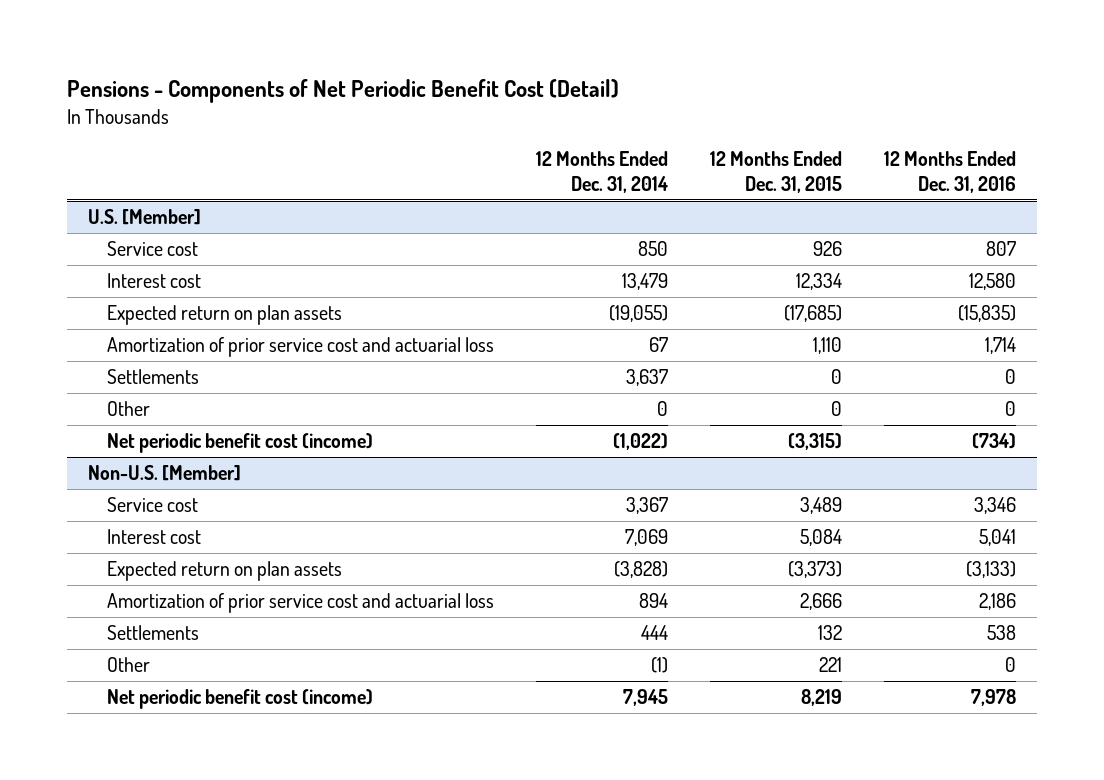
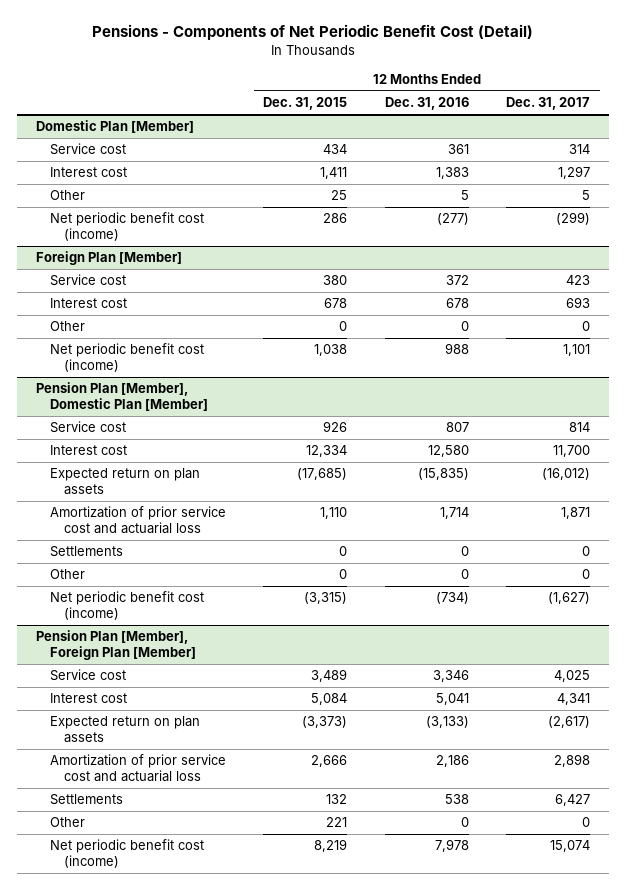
[535,151,668,193] 12 Months Ended Dec. 31, 2014 -> none
none -> [506,97,591,111] Dec. 31, 2017
[88,208,202,225] U.S. [Member] -> none
none -> [35,120,194,134] Domestic Plan [Member]
none -> [50,143,127,156] Service cost
none -> [50,167,128,178] Interest cost
none -> [50,190,86,201] Other
none -> [50,212,205,242] Net periodic benefit cost (income)
none -> [35,251,182,266] Foreign Plan [Member]
none -> [50,274,127,287] Service cost
none -> [50,298,128,309] Interest cost
none -> [50,321,86,332] Other
none -> [50,343,205,373] Net periodic benefit cost (income)
none -> [35,382,209,412] Pension Plan [Member], Domestic Plan [Member]
[88,464,242,481] Non-U.S. [Member] -> none
none -> [35,630,197,661] Pension Plan [Member], Foreign Plan [Member]

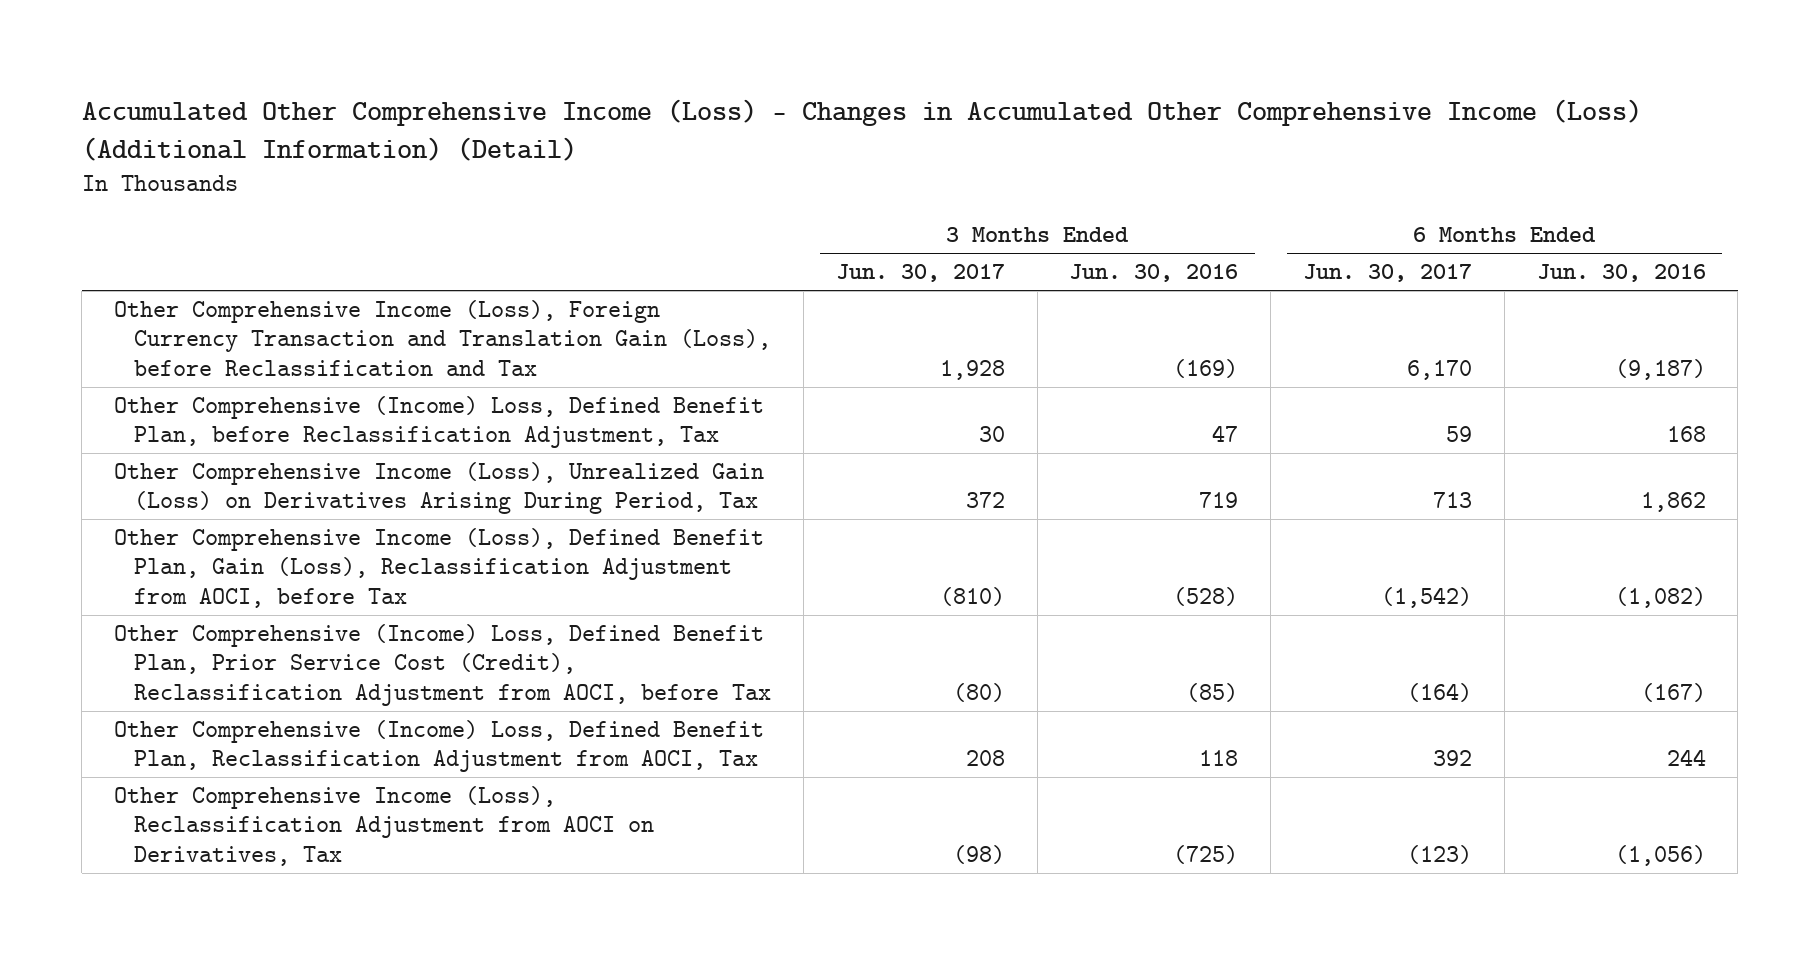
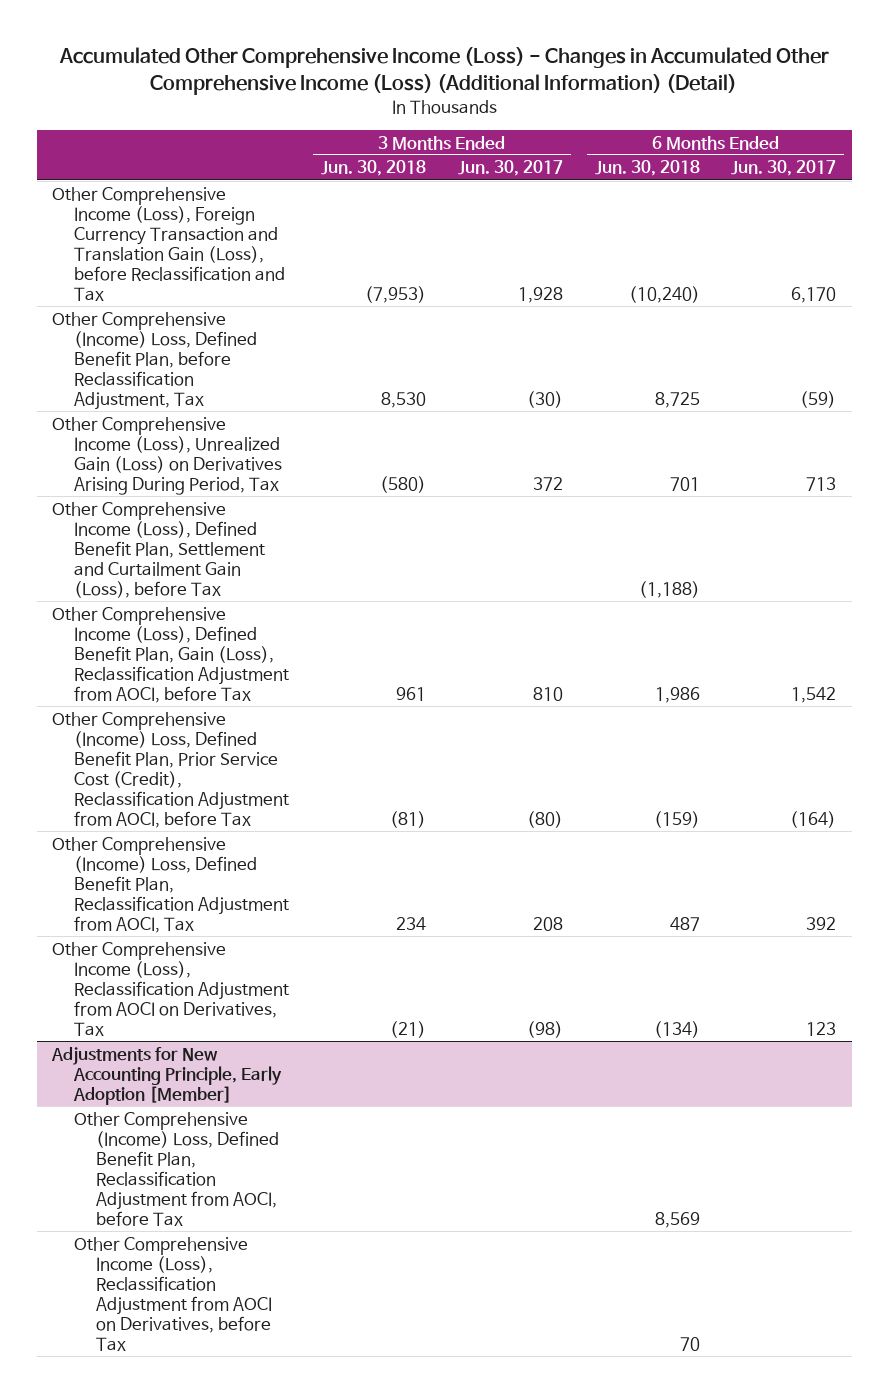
[1069,264,1239,283] Jun. 30, 2016 -> none
[1536,264,1706,283] Jun. 30, 2016 -> none
none -> [321,160,427,177] Jun. 30, 2018
none -> [594,160,700,177] Jun. 30, 2018
[978,426,1005,443] 30 -> [526,390,563,408] (30)
[1445,426,1472,443] 59 -> [800,390,837,408] (59)
none -> [52,501,266,598] Other Comprehensive Income (Loss), Defined Benefit Plan, Settlement and Curtailment Gain (Loss), before Tax
[939,586,1005,606] (810) -> [532,686,563,701] 810
[1380,586,1472,608] (1,542) -> [791,686,837,703] 1,542
[1406,844,1472,864] (123) -> [806,1021,837,1036] 123
none -> [51,1046,283,1105] Adjustments for New Accounting Principle, Early Adoption [Member]
none -> [74,1111,280,1227] Other Comprehensive (Income) Loss, Defined Benefit Plan, Reclassification Adjustment from AOCI, before Tax
none -> [74,1236,273,1352] Other Comprehensive Income (Loss), Reclassification Adjustment from AOCI on Derivatives, before Tax

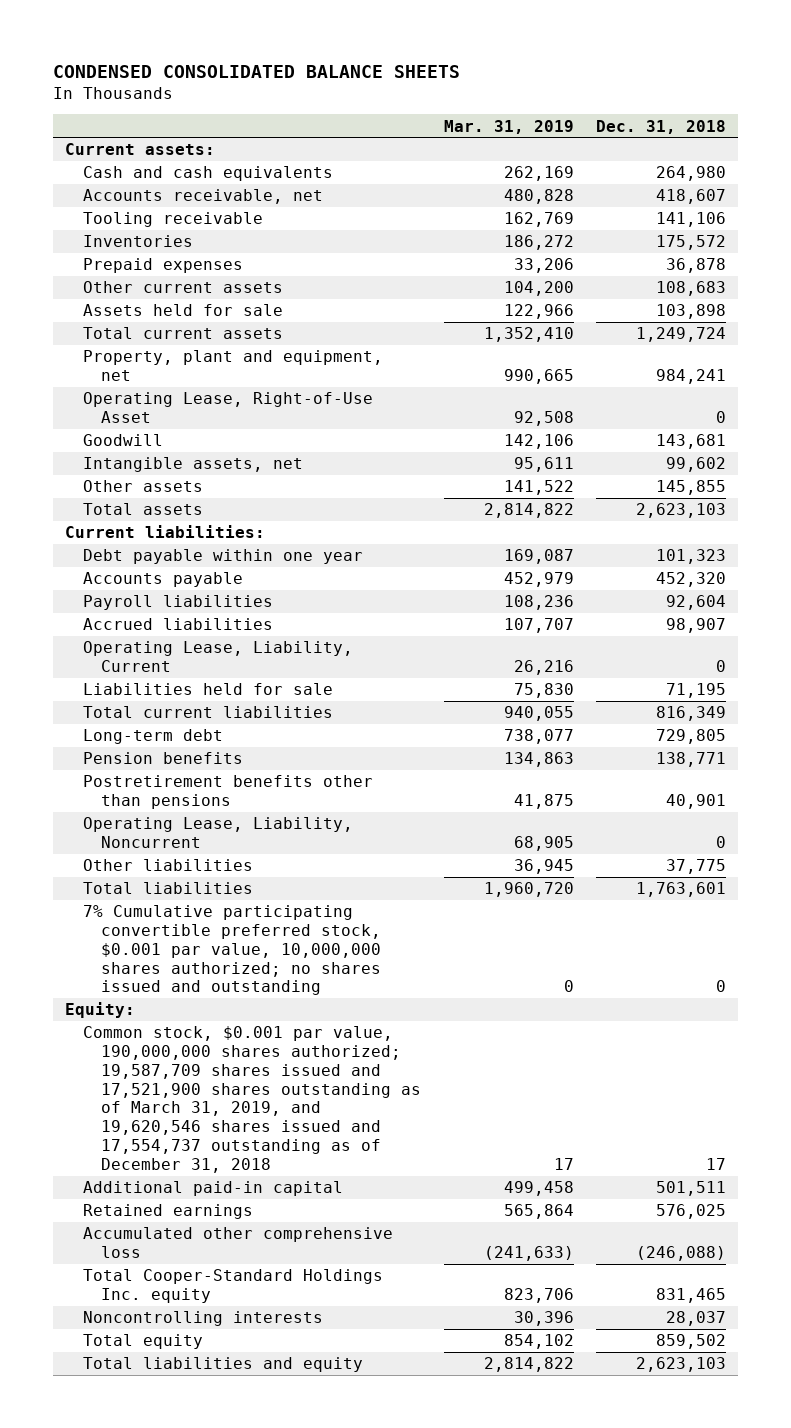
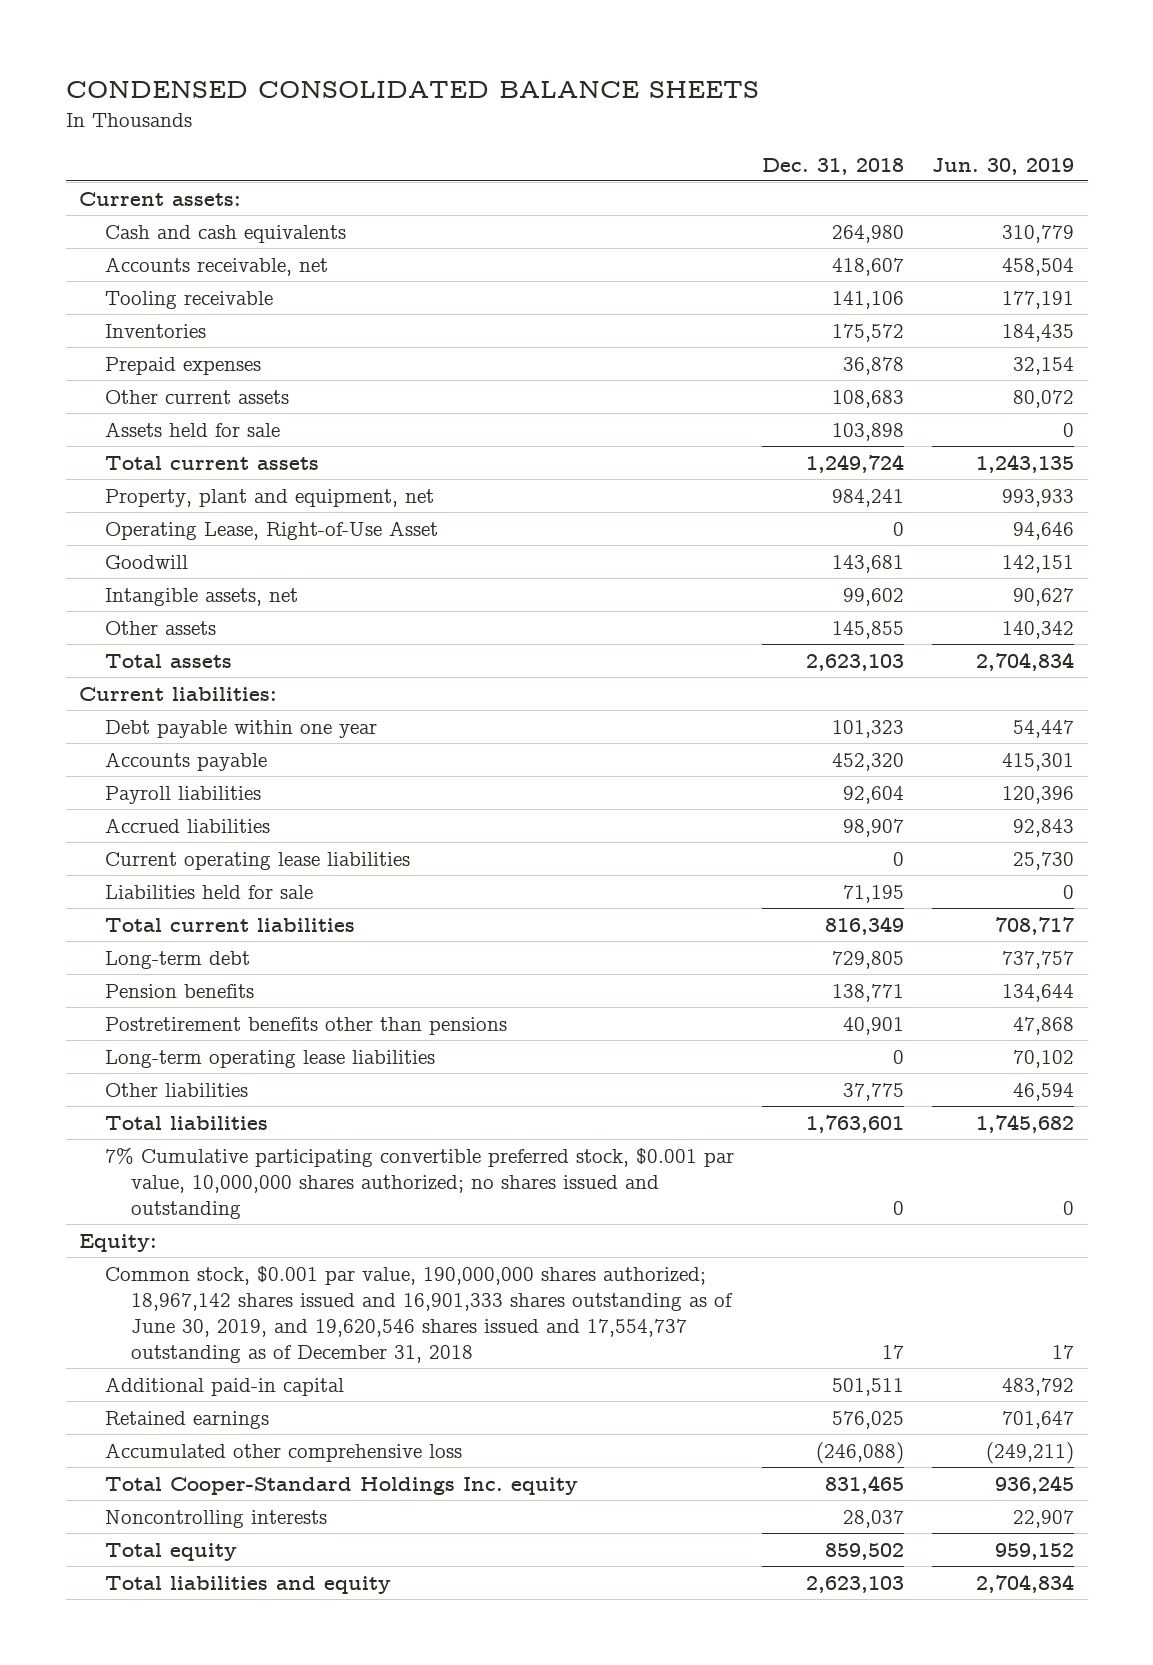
[443,119,574,134] Mar. 31, 2019 -> none
none -> [931,157,1074,175] Jun. 30, 2019
[82,641,353,673] Operating Lease, Liability, Current -> [105,851,411,870] Current operating lease liabilities
[82,817,353,849] Operating Lease, Liability, Noncurrent -> [105,1049,436,1068] Long-term operating lease liabilities
[82,1026,422,1173] Common stock, $0.001 par value, 190,000,000 shares authorized; 19,587,709 shares issued and 17,521,900 shares outstanding as of March 31, 2019, and 19,620,546 shares issued and 17,554,737 outstanding as of December 31, 2018 -> [105,1265,734,1363] Common stock, $0.001 par value, 190,000,000 shares authorized; 18,967,142 shares issued and 16,901,333 shares outstanding as of June 30, 2019, and 19,620,546 shares issued and 17,554,737 outstanding as of December 31, 2018

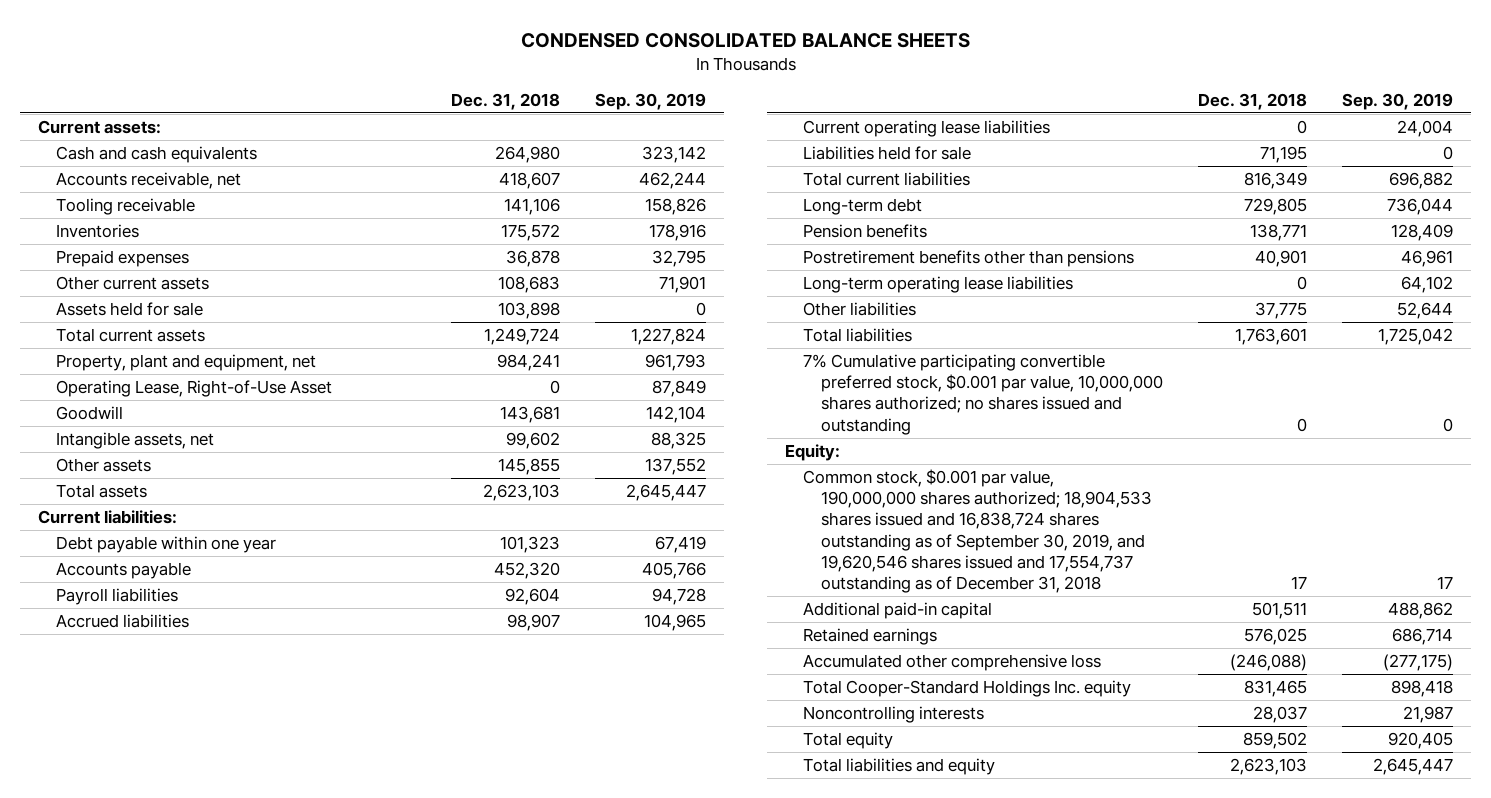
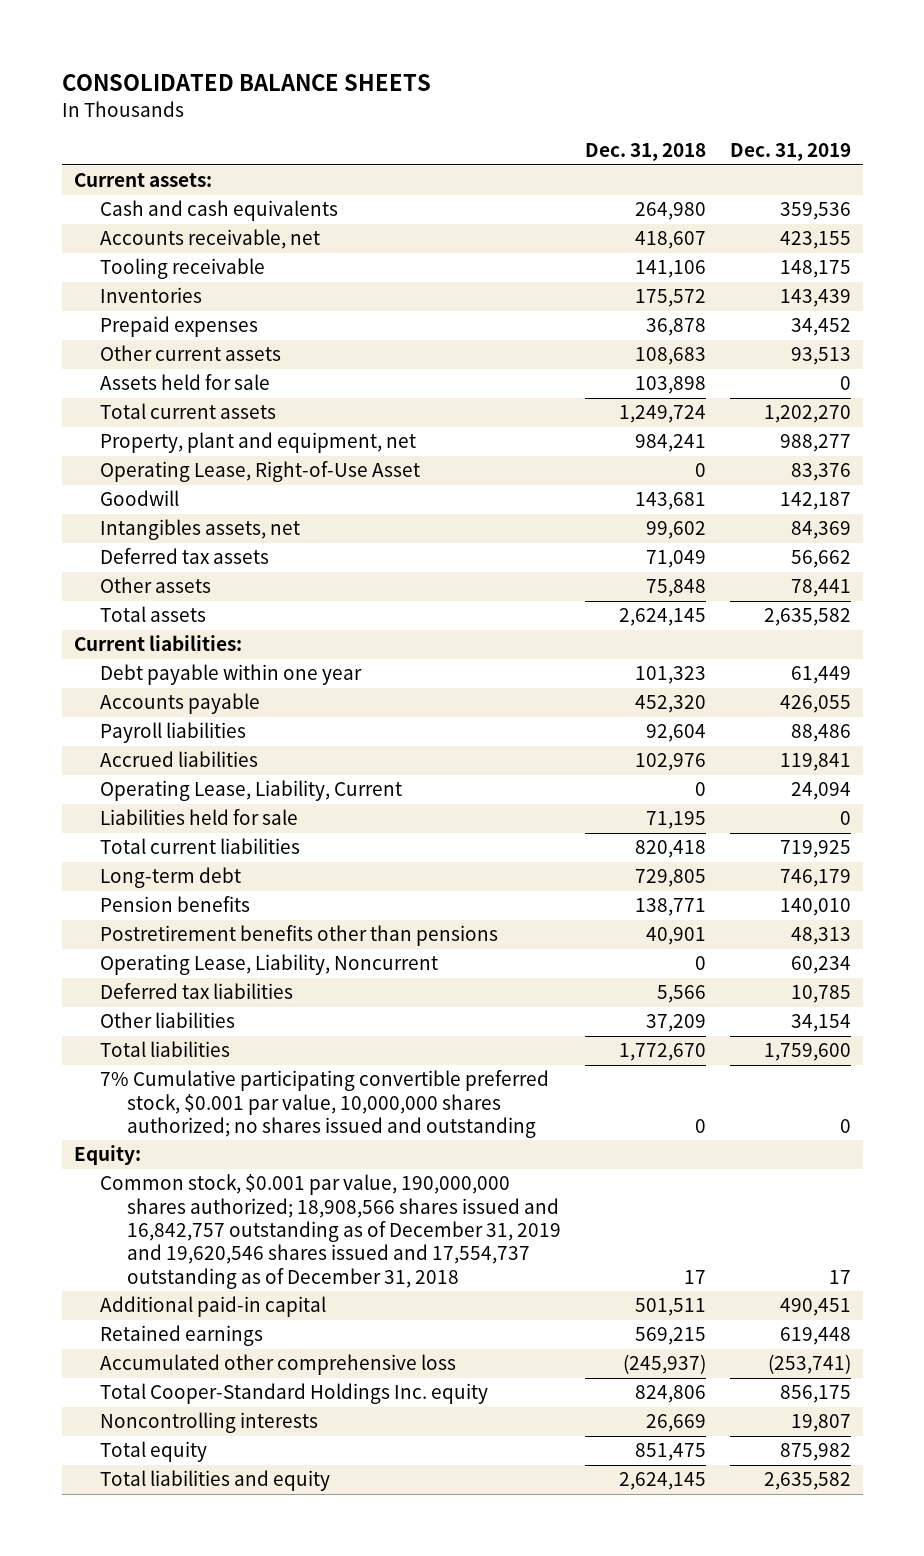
[520,32,970,48] CONDENSED CONSOLIDATED BALANCE SHEETS -> [61,74,431,92] CONSOLIDATED BALANCE SHEETS
[595,93,707,111] Sep. 30, 2019 -> none
none -> [729,143,851,162] Dec. 31, 2019
[55,432,214,450] Intangible assets, net -> [100,519,301,541] Intangibles assets, net
none -> [100,548,270,565] Deferred tax assets
[498,458,561,476] 145,855 -> [645,579,706,598] 75,848
[483,484,561,502] 2,623,103 -> [618,608,706,627] 2,624,145
[507,614,561,632] 98,907 -> [634,753,706,772] 102,976
[802,120,1050,138] Current operating lease liabilities -> [100,780,403,802] Operating Lease, Liability, Current
[1244,172,1308,190] 816,349 -> [634,840,706,859] 820,418
[802,276,1073,294] Long-term operating lease liabilities -> [100,954,439,976] Operating Lease, Liability, Noncurrent
none -> [100,983,294,1000] Deferred tax liabilities
[1255,302,1308,320] 37,775 -> [645,1014,706,1033] 37,209
[1235,328,1308,346] 1,763,601 -> [618,1043,706,1062] 1,772,670
[802,469,1152,594] Common stock, $0.001 par value, 190,000,000 shares authorized; 18,904,533 shares issued and 16,838,724 shares outstanding as of September 30, 2019, and 19,620,546 shares issued and 17,554,737 outstanding as of December 31, 2018 -> [100,1174,561,1289] Common stock, $0.001 par value, 190,000,000 shares authorized; 18,908,566 shares issued and 16,842,757 outstanding as of December 31, 2019 and 19,620,546 shares issued and 17,554,737 outstanding as of December 31, 2018
[1244,628,1308,646] 576,025 -> [634,1327,706,1346] 569,215
[1230,654,1308,672] (246,088) -> [622,1354,706,1375] (245,937)
[1244,680,1308,698] 831,465 -> [634,1385,706,1404] 824,806
[1253,706,1308,724] 28,037 -> [645,1414,706,1433] 26,669
[1243,732,1308,750] 859,502 -> [634,1443,706,1462] 851,475
[1230,758,1308,776] 2,623,103 -> [618,1472,706,1491] 2,624,145

